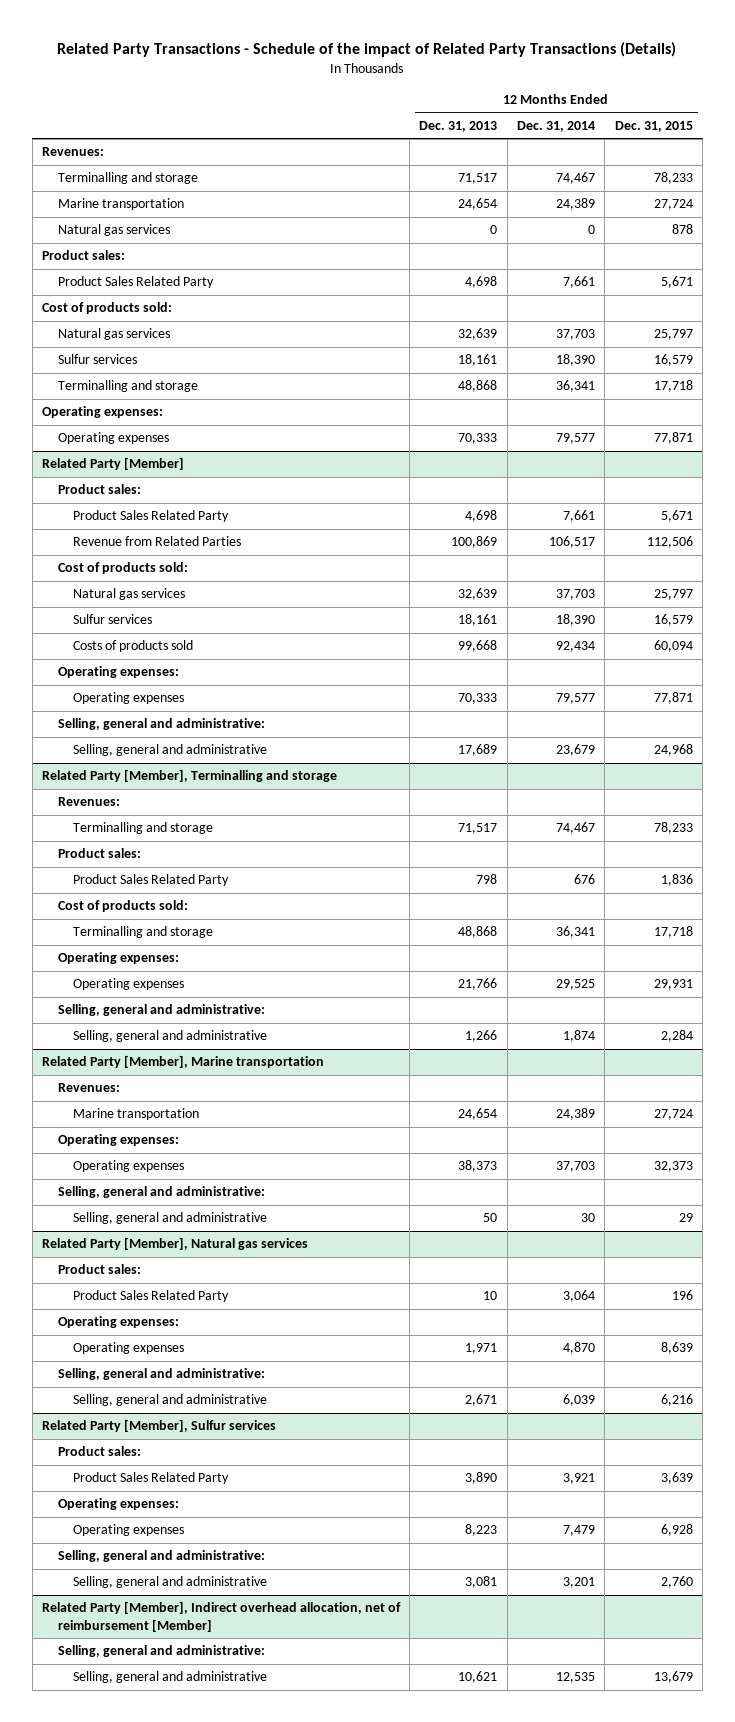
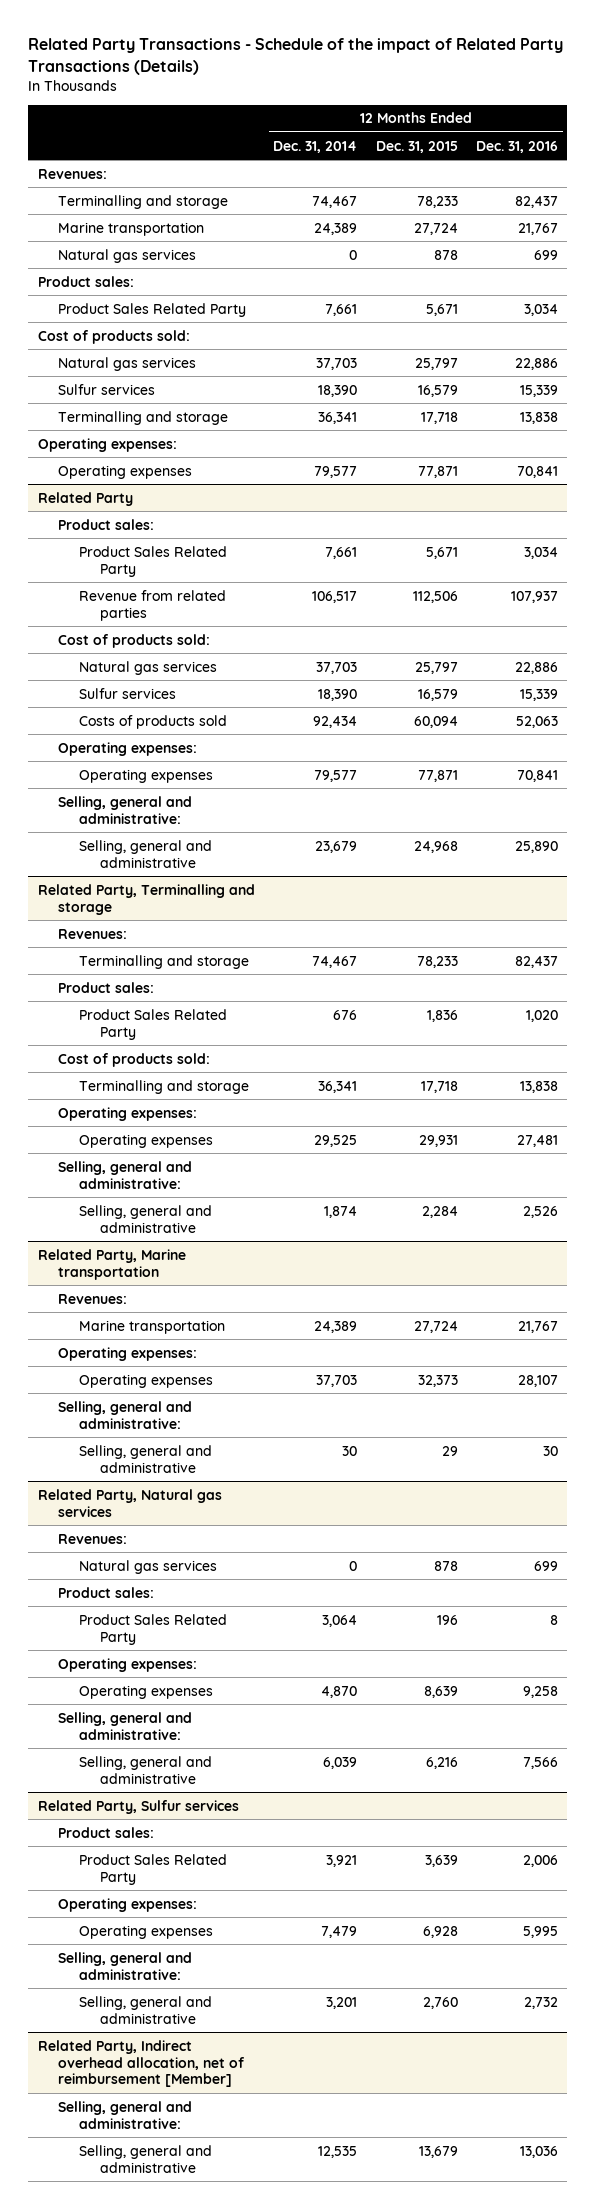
[419,120,498,132] Dec. 31, 2013 -> none
none -> [476,140,559,153] Dec. 31, 2016
[41,457,184,471] Related Party [Member] -> [37,491,133,506] Related Party
[73,536,242,547] Revenue from Related Parties -> [79,589,227,621] Revenue from related parties
[41,769,337,783] Related Party [Member], Terminalling and storage -> [37,883,255,915] Related Party, Terminalling and storage
[41,1055,324,1069] Related Party [Member], Marine transportation -> [37,1248,186,1280] Related Party, Marine transportation
[41,1237,308,1251] Related Party [Member], Natural gas services -> [37,1488,222,1517] Related Party, Natural gas services
none -> [58,1533,128,1544] Revenues:
none -> [79,1559,218,1574] Natural gas services
[41,1419,276,1433] Related Party [Member], Sulfur services -> [37,1799,239,1814] Related Party, Sulfur services
[41,1601,401,1632] Related Party [Member], Indirect overhead allocation, net of reimbursement [Member] -> [37,2039,246,2088] Related Party, Indirect overhead allocation, net of reimbursement [Member]

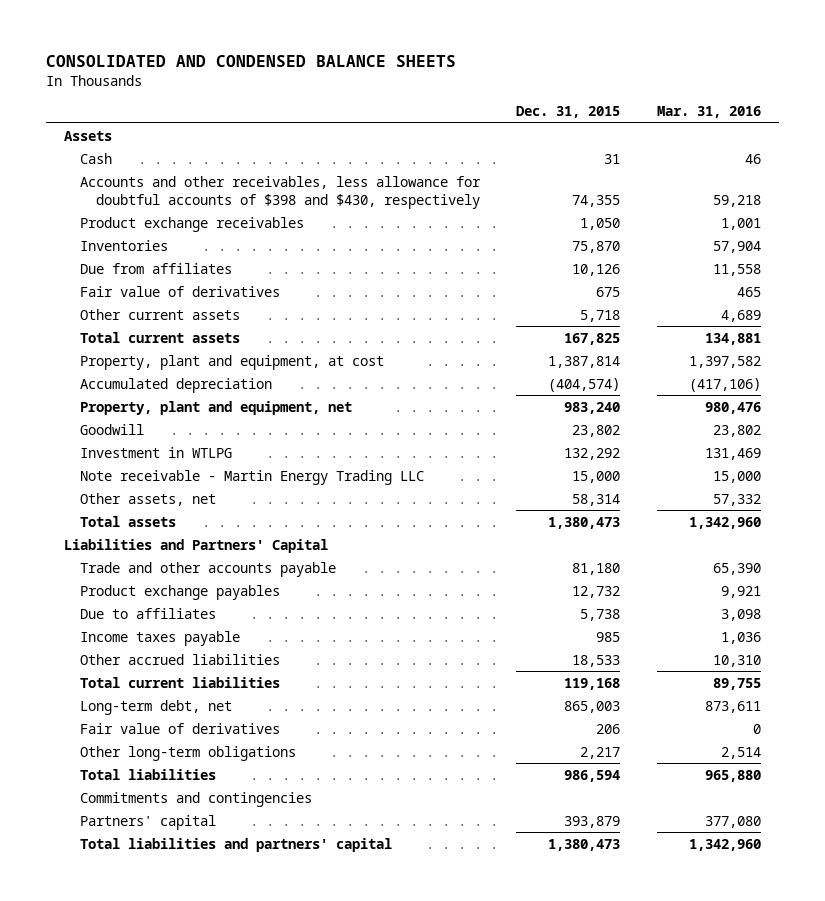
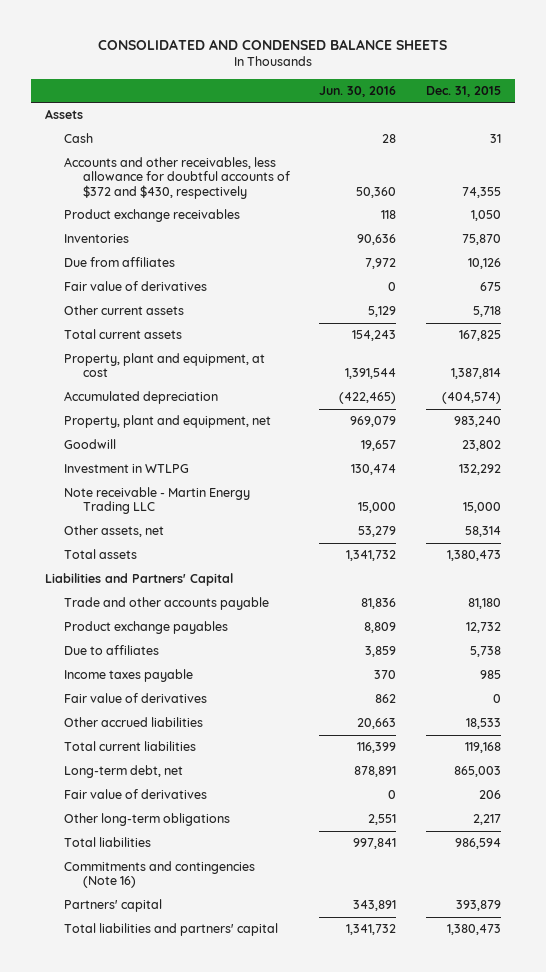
[656,106,761,119] Mar. 31, 2016 -> none
none -> [319,85,397,97] Jun. 30, 2016
[79,175,481,209] Accounts and other receivables, less allowance for doubtful accounts of $398 and $430, respectively -> [64,157,290,199] Accounts and other receivables, less allowance for doubtful accounts of $372 and $430, respectively
none -> [64,693,208,704] Fair value of derivatives
[79,791,312,807] Commitments and contingencies -> [64,861,256,889] Commitments and contingencies (Note 16)

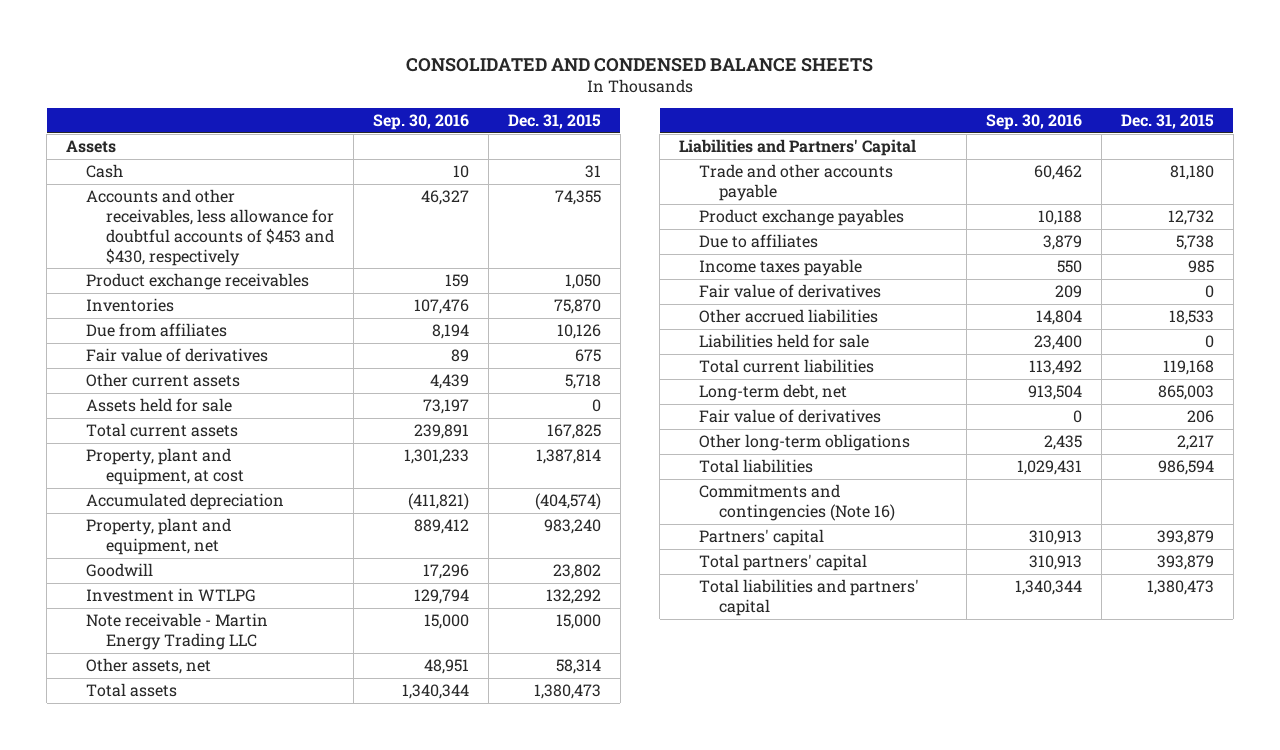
[319,85,397,97] Jun. 30, 2016 -> none
none -> [373,114,470,131] Sep. 30, 2016
[64,157,290,199] Accounts and other receivables, less allowance for doubtful accounts of $372 and $430, respectively -> [86,189,335,266] Accounts and other receivables, less allowance for doubtful accounts of $453 and $430, respectively
none -> [86,398,233,413] Assets held for sale
none -> [699,334,870,349] Liabilities held for sale
none -> [699,554,868,572] Total partners' capital

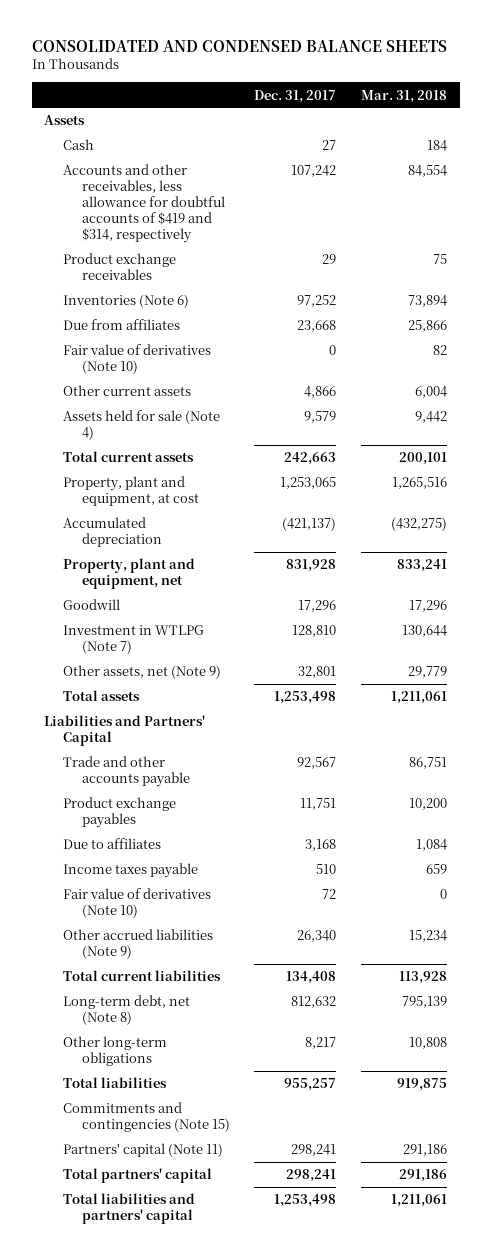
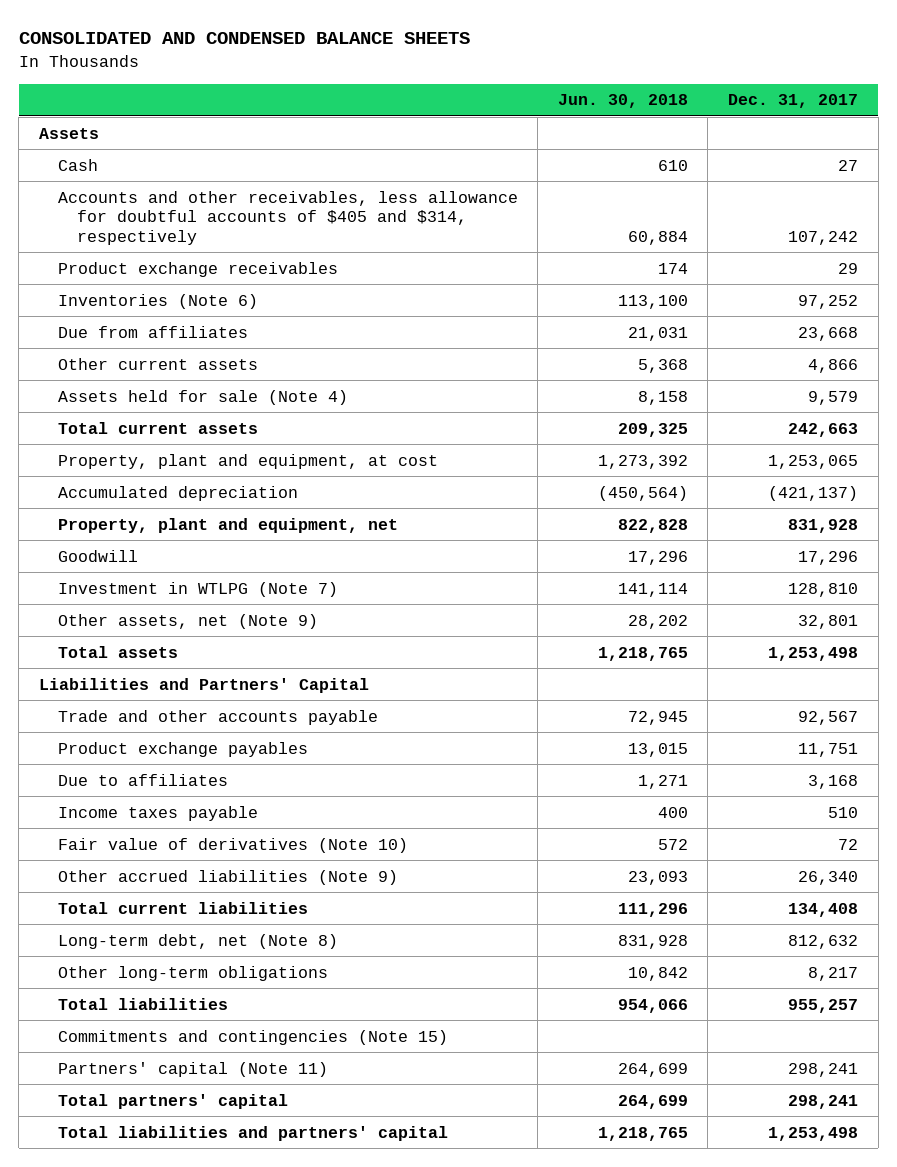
[361,89,448,103] Mar. 31, 2018 -> none
none -> [557,94,688,109] Jun. 30, 2018
[62,164,225,243] Accounts and other receivables, less allowance for doubtful accounts of $419 and $314, respectively -> [57,190,518,245] Accounts and other receivables, less allowance for doubtful accounts of $405 and $314, respectively
[62,344,211,375] Fair value of derivatives (Note 10) -> none

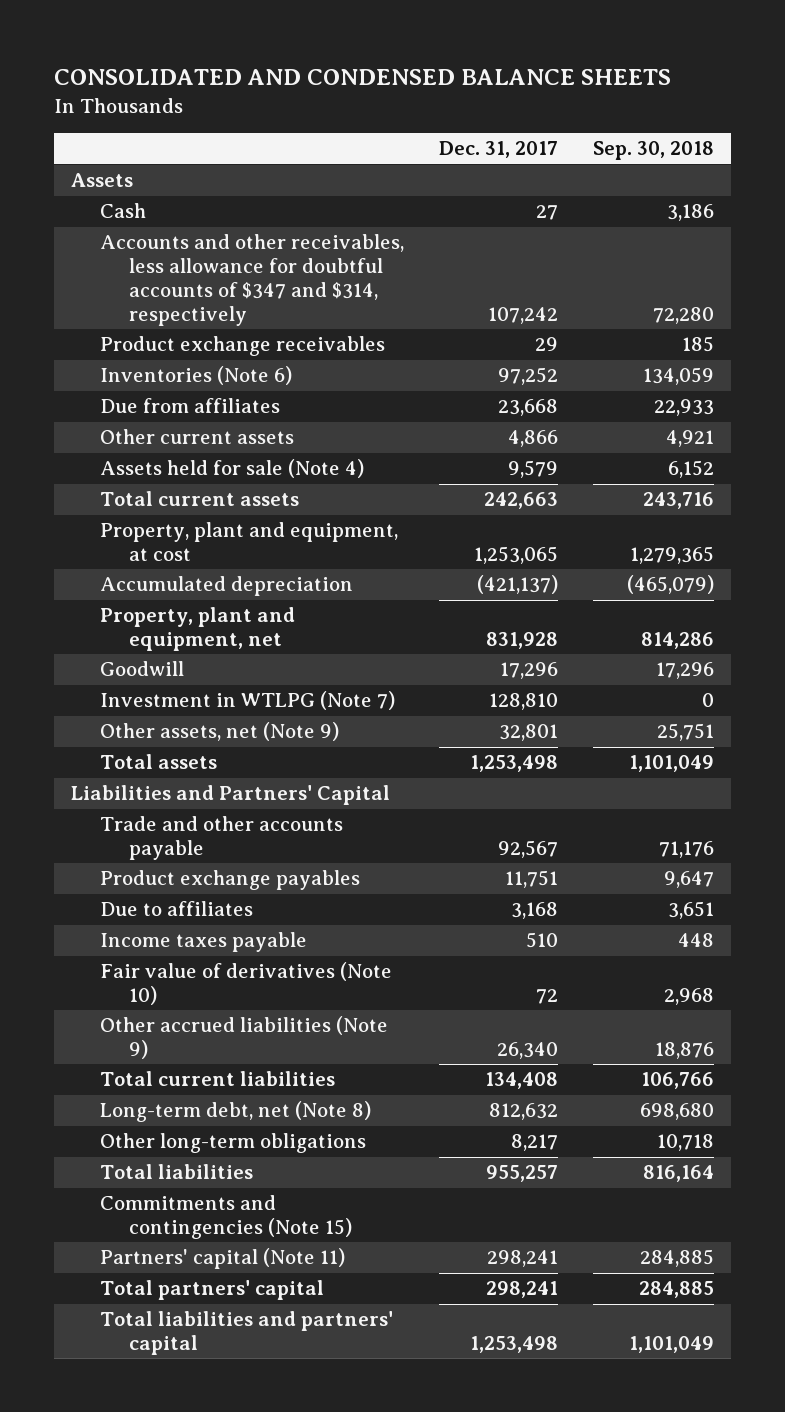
[557,94,688,109] Jun. 30, 2018 -> none
none -> [592,141,714,161] Sep. 30, 2018
[57,190,518,245] Accounts and other receivables, less allowance for doubtful accounts of $405 and $314, respectively -> [100,234,405,326] Accounts and other receivables, less allowance for doubtful accounts of $347 and $314, respectively

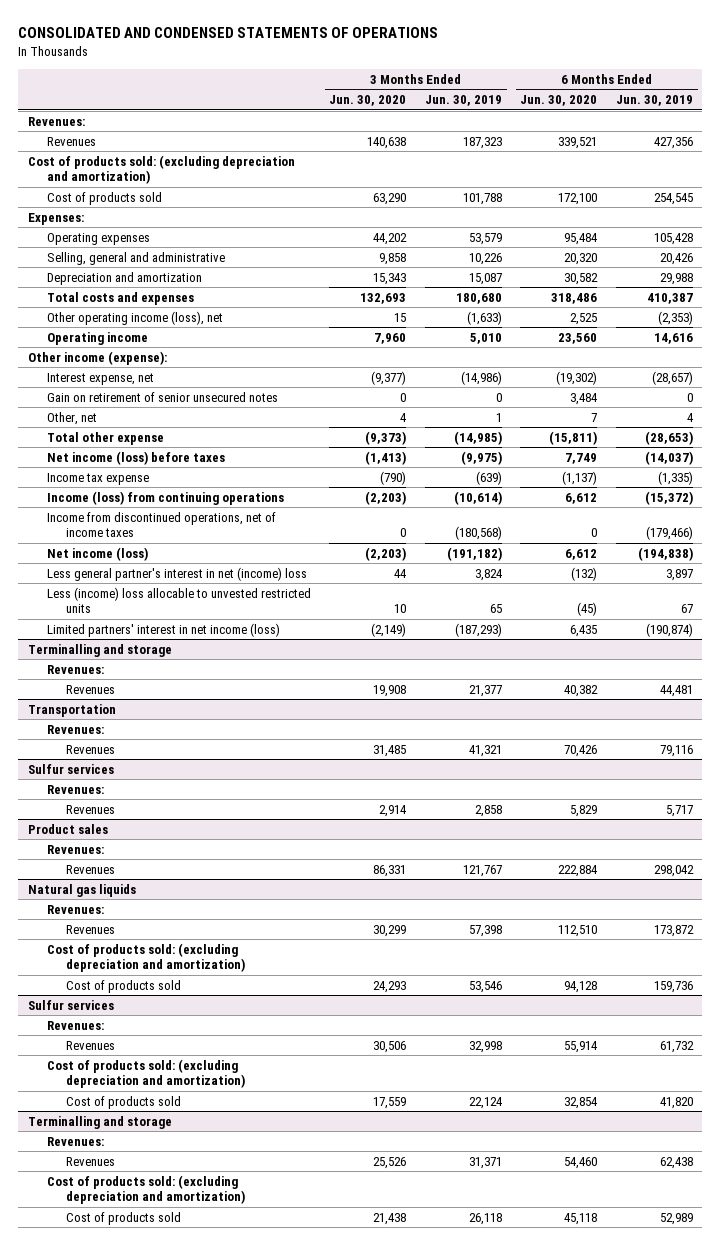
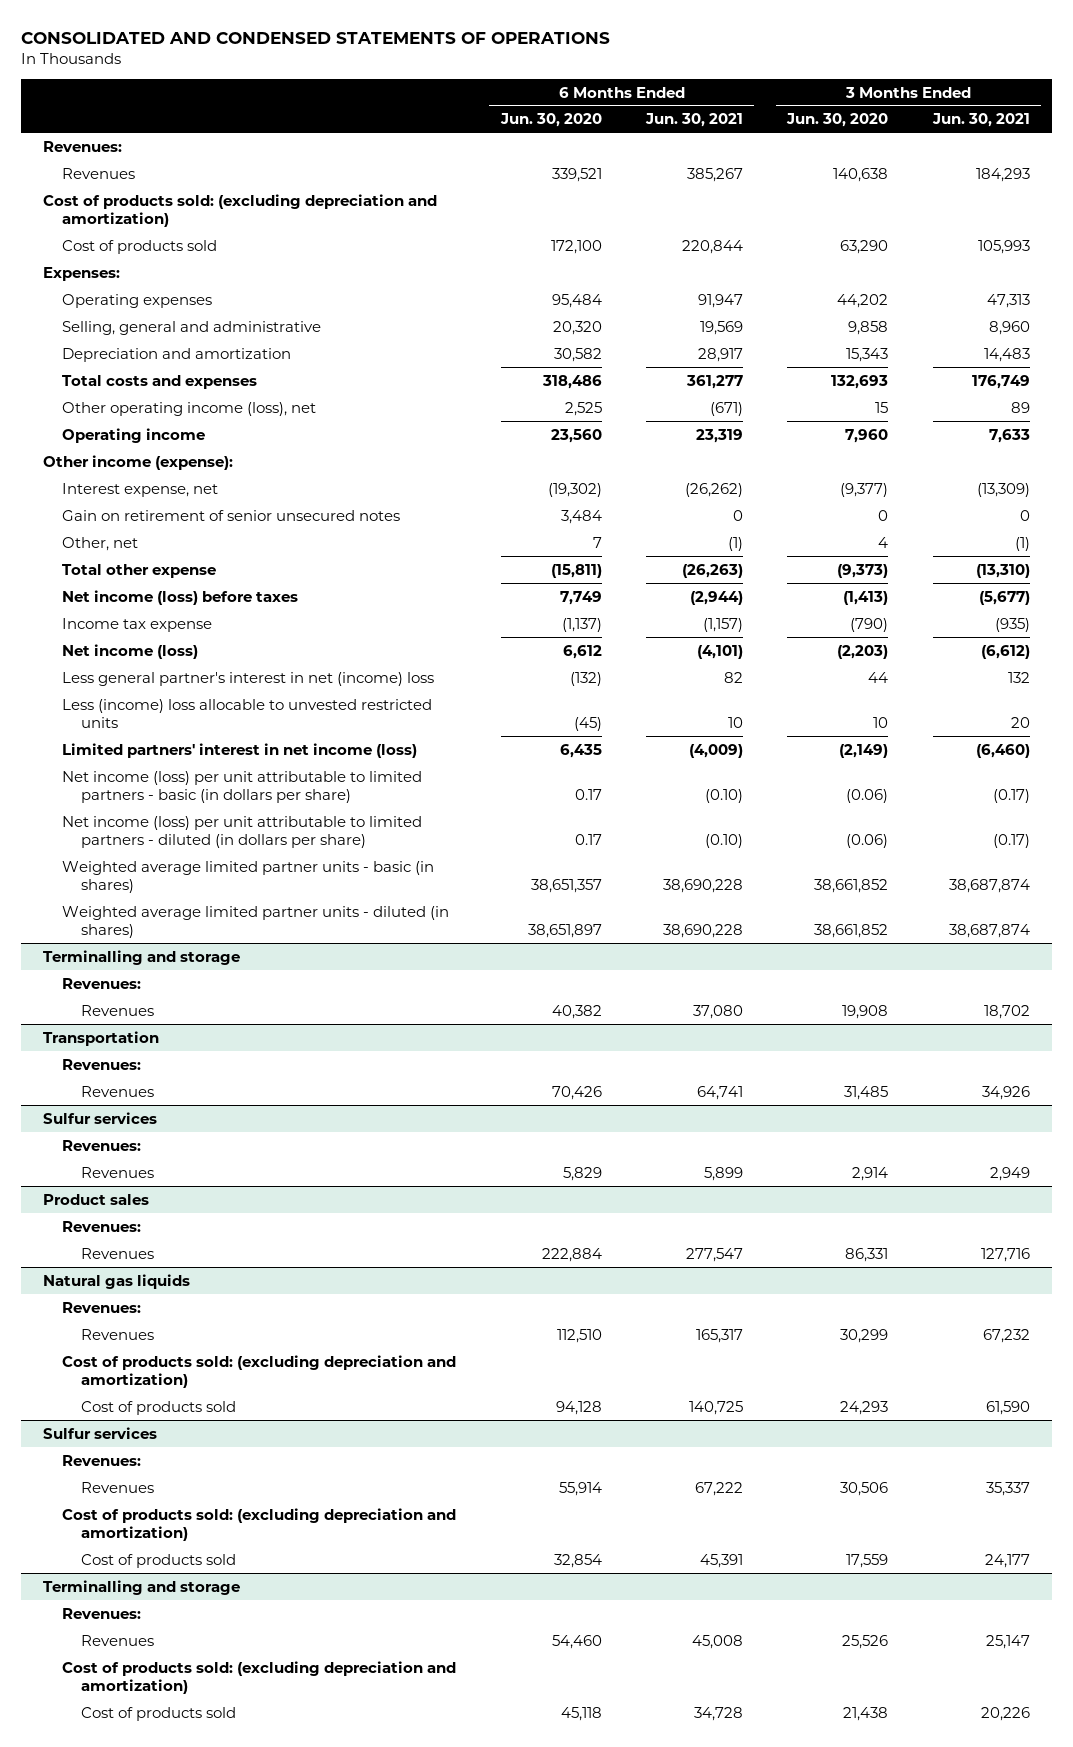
[424,95,502,107] Jun. 30, 2019 -> none
[616,95,694,107] Jun. 30, 2019 -> none
none -> [644,113,743,128] Jun. 30, 2021
none -> [931,113,1030,128] Jun. 30, 2021
[46,490,284,505] Income (loss) from continuing operations -> none
[46,511,276,538] Income from discontinued operations, net of income taxes -> none
none -> [62,770,423,803] Net income (loss) per unit attributable to limited partners - basic (in dollars per share)
none -> [62,815,423,848] Net income (loss) per unit attributable to limited partners - diluted (in dollars per share)
none -> [62,860,435,893] Weighted average limited partner units - basic (in shares)
none -> [62,905,450,938] Weighted average limited partner units - diluted (in shares)

